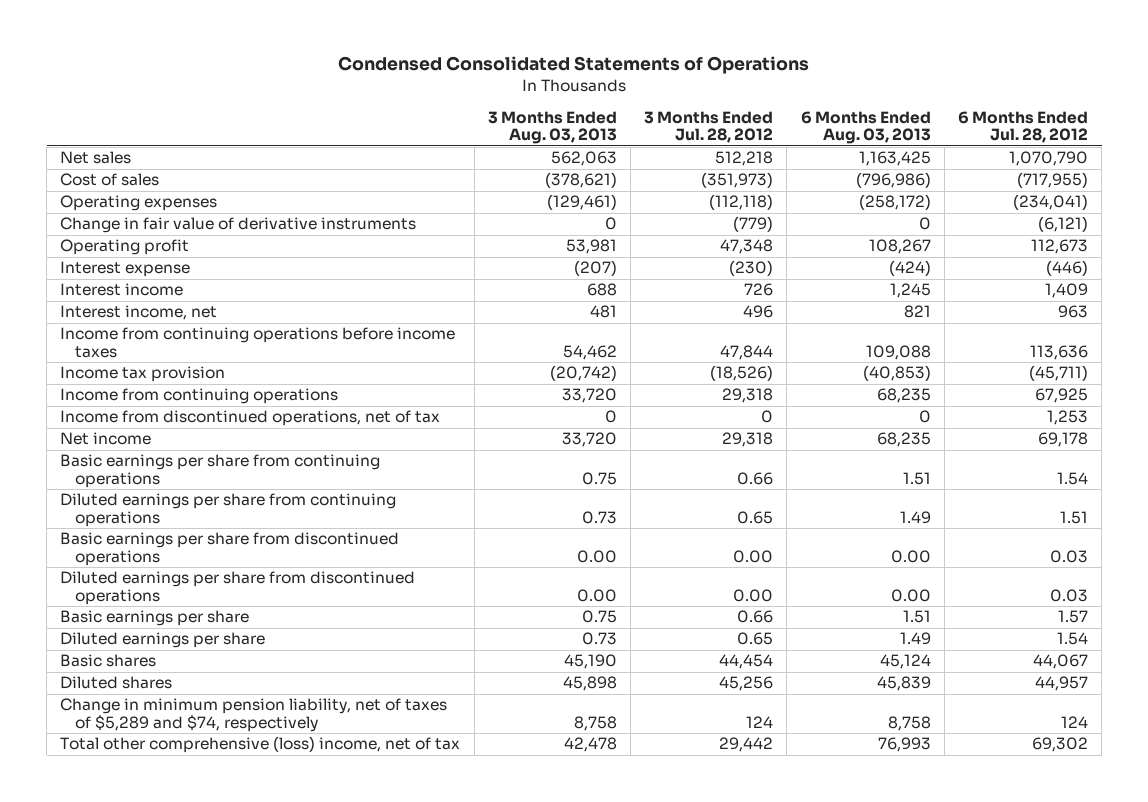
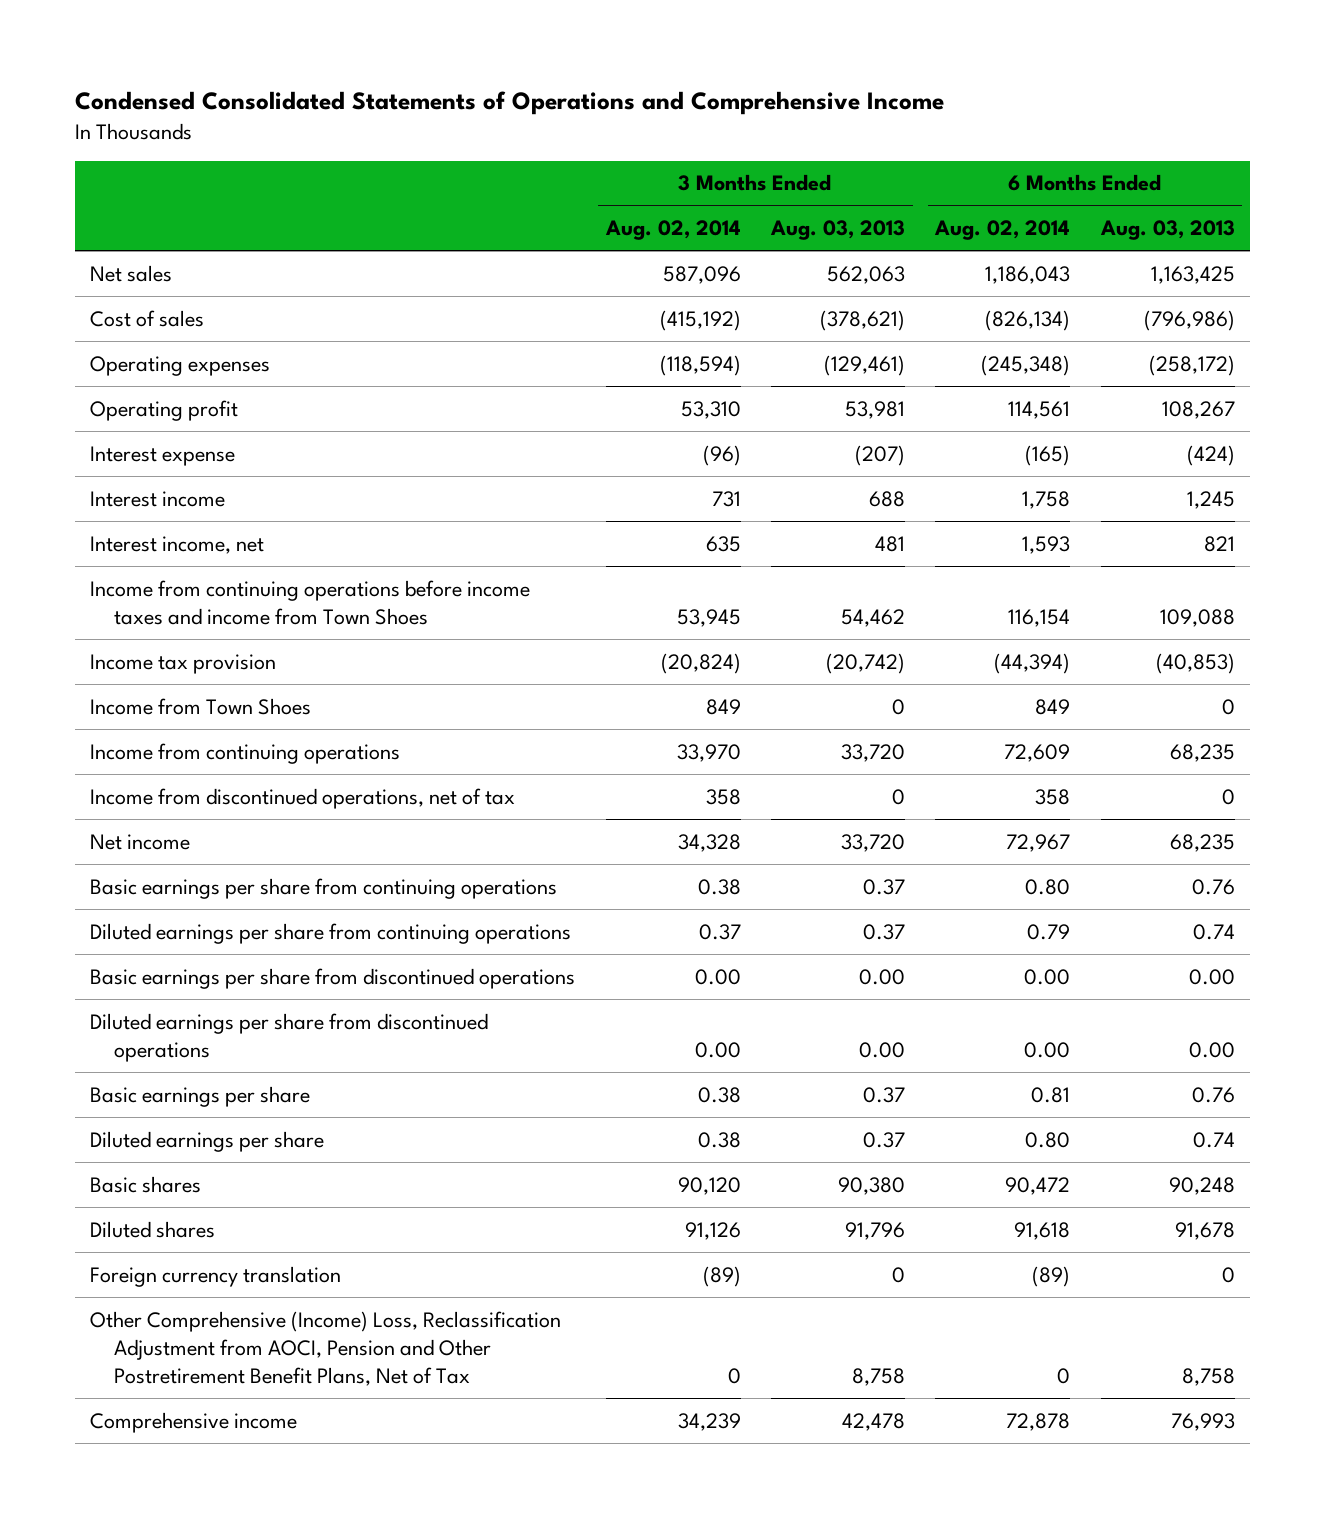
[338,56,810,75] Condensed Consolidated Statements of Operations -> [74,91,944,116] Condensed Consolidated Statements of Operations and Comprehensive Income
[644,110,774,144] 3 Months Ended Jul. 28, 2012 -> none
[958,110,1089,144] 6 Months Ended Jul. 28, 2012 -> none
none -> [604,220,741,241] Aug. 02, 2014
none -> [934,220,1071,241] Aug. 02, 2014
[60,217,417,234] Change in fair value of derivative instruments -> none
[60,327,456,359] Income from continuing operations before income taxes -> [90,579,531,625] Income from continuing operations before income taxes and income from Town Shoes
none -> [90,697,312,715] Income from Town Shoes
[581,472,617,486] 0.75 -> [862,878,905,895] 0.37
[902,472,931,486] 1.51 -> [1191,878,1235,895] 0.76
[581,511,617,525] 0.73 -> [862,923,905,940] 0.37
[899,511,931,525] 1.49 -> [1192,923,1235,940] 0.74
[581,610,617,624] 0.75 -> [862,1086,905,1103] 0.37
[902,610,931,624] 1.51 -> [1191,1086,1235,1103] 0.76
[581,632,617,646] 0.73 -> [862,1131,905,1148] 0.37
[899,632,931,646] 1.49 -> [1192,1131,1235,1148] 0.74
[563,654,617,670] 45,190 -> [837,1176,905,1195] 90,380
[879,654,931,670] 45,124 -> [1168,1176,1235,1195] 90,248
[562,676,617,692] 45,898 -> [844,1221,905,1240] 91,796
[876,676,931,692] 45,839 -> [1174,1221,1235,1240] 91,678
none -> [90,1265,342,1287] Foreign currency translation
[60,698,448,733] Change in minimum pension liability, net of taxes of $5,289 and $74, respectively -> [90,1310,562,1387] Other Comprehensive (Income) Loss, Reclassification Adjustment from AOCI, Pension and Other Postretirement Benefit Plans, Net of Tax
[60,736,461,754] Total other comprehensive (loss) income, net of tax -> [90,1411,298,1433] Comprehensive income

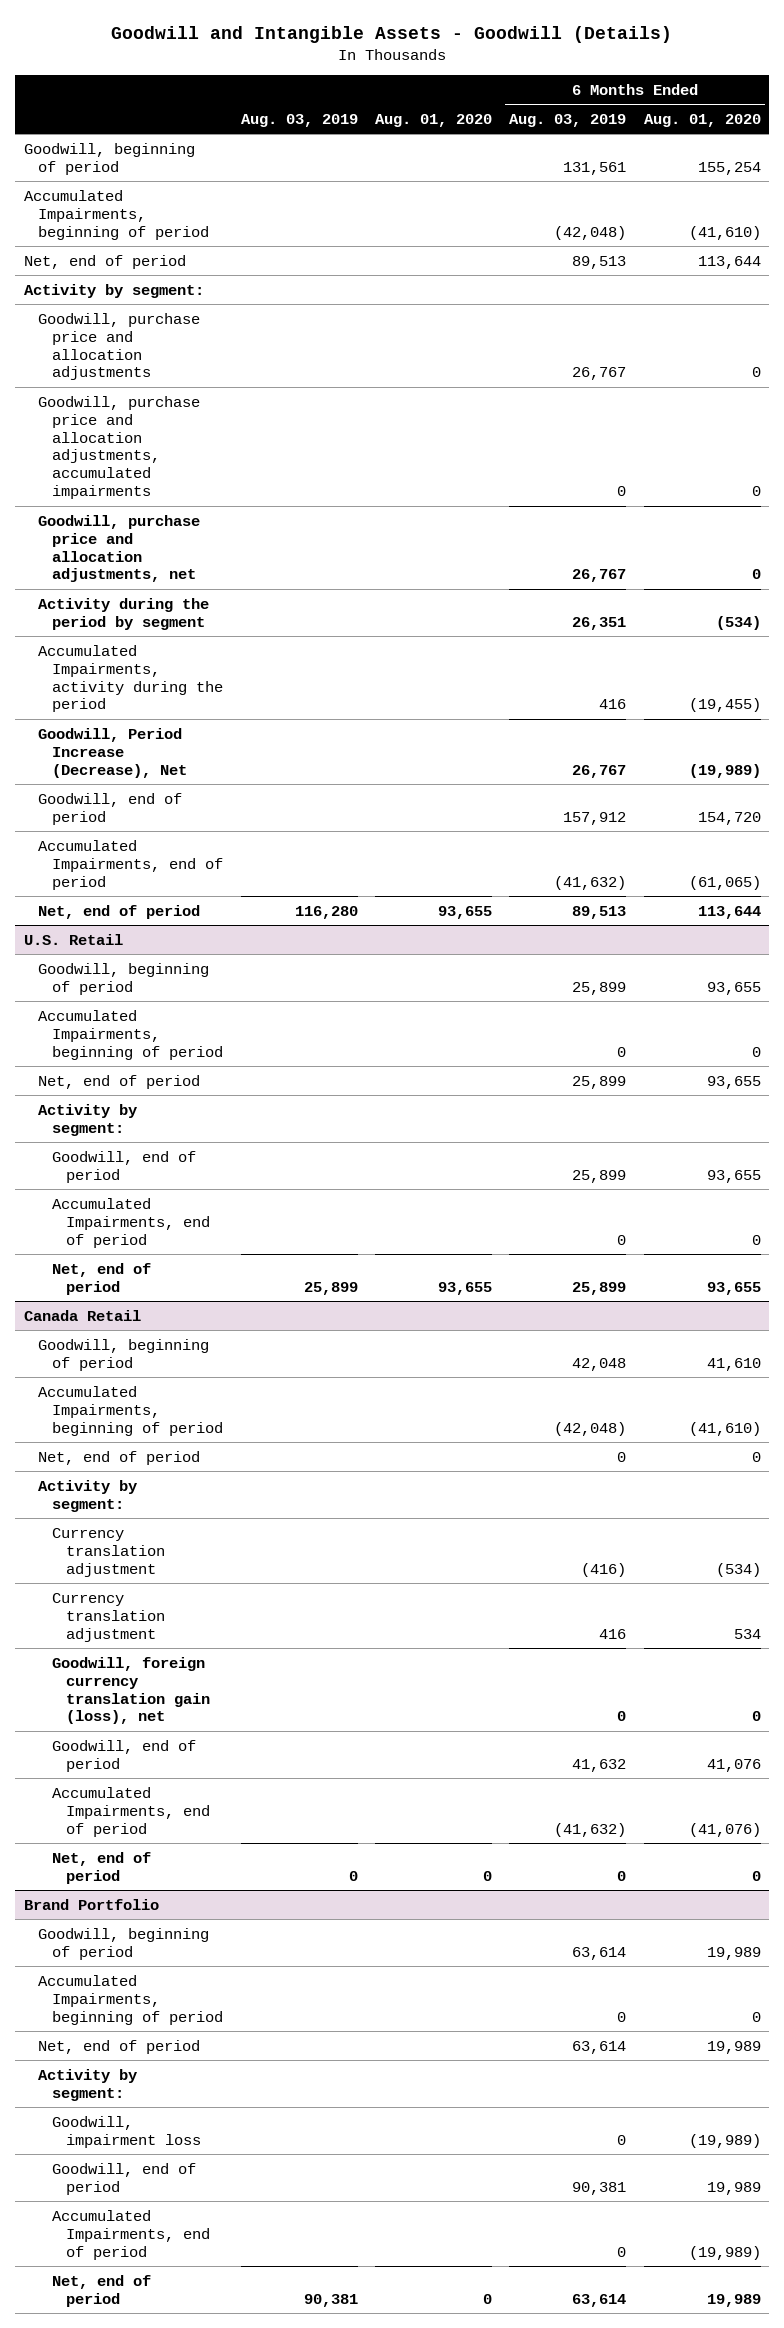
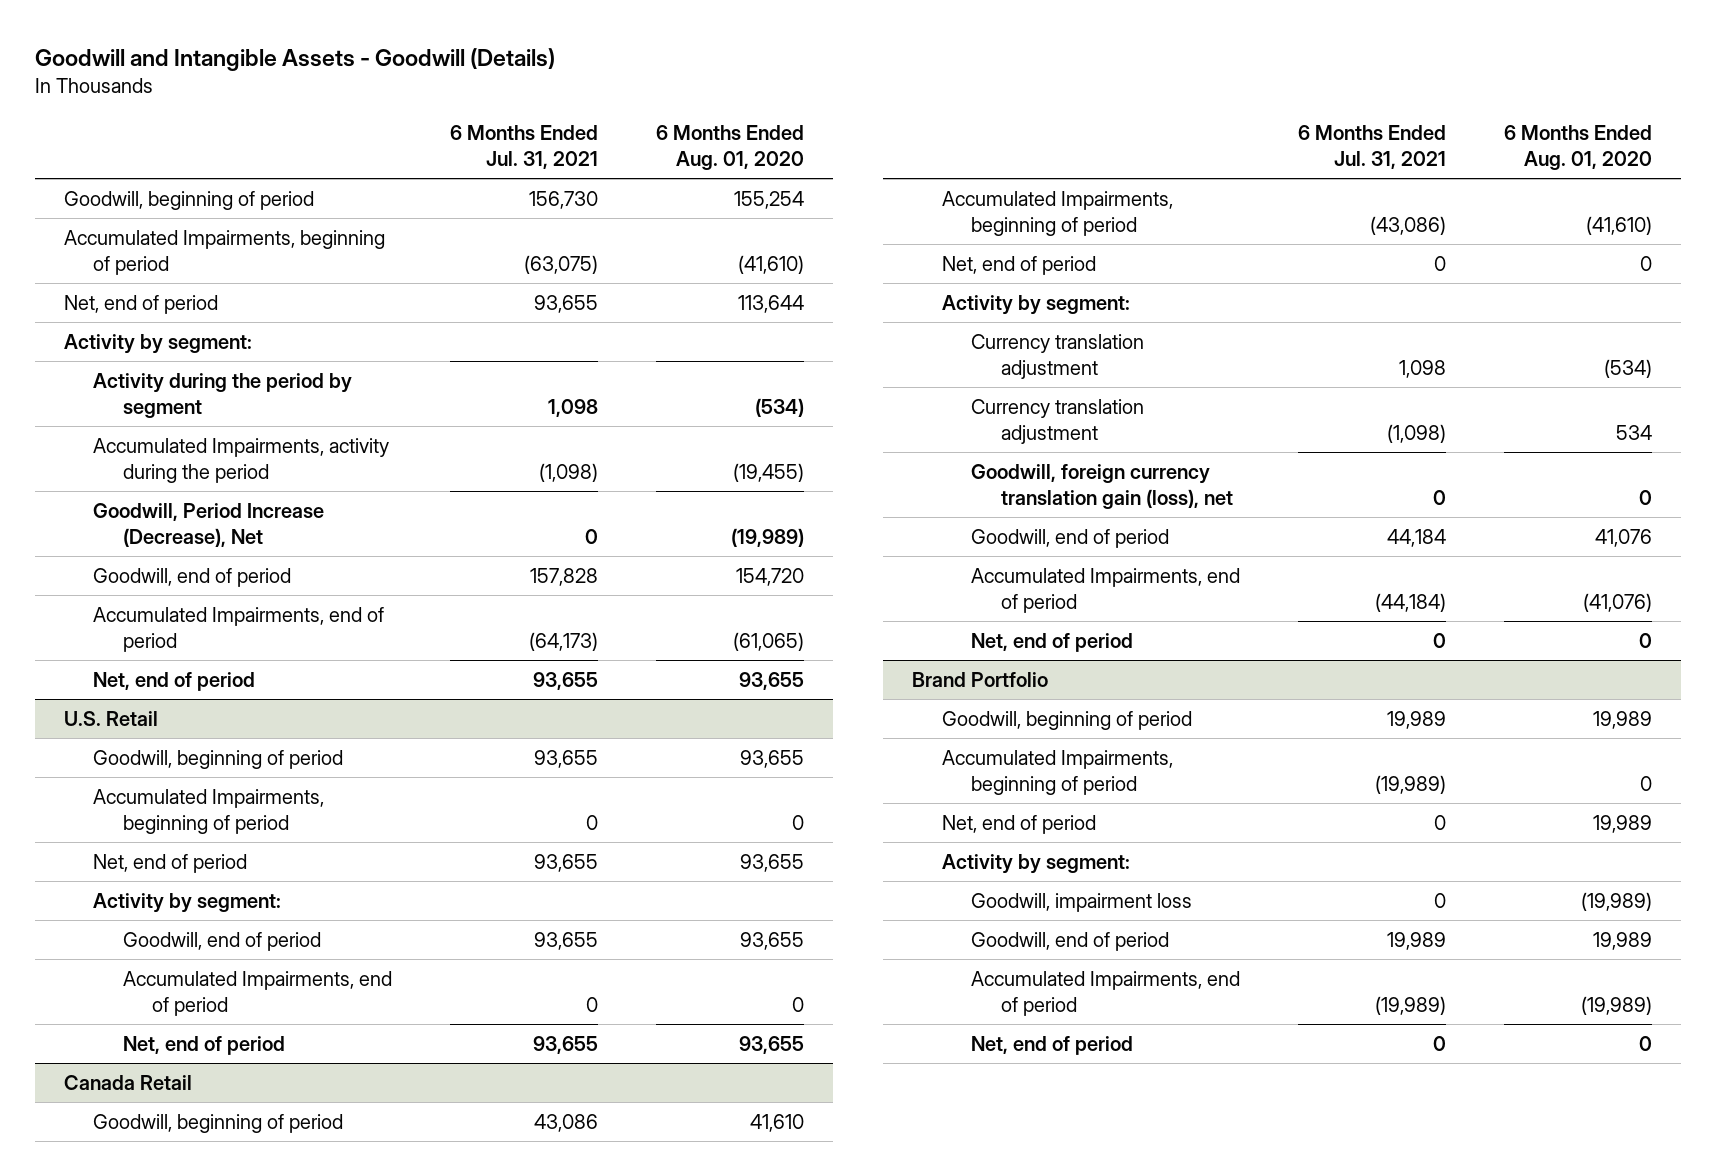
[240,113,358,127] Aug. 03, 2019 -> none
[374,113,492,127] Aug. 01, 2020 -> none
[509,113,627,127] Aug. 03, 2019 -> none
none -> [449,125,598,169] 6 Months Ended Jul. 31, 2021
[37,312,200,381] Goodwill, purchase price and allocation adjustments -> none
[37,395,200,500] Goodwill, purchase price and allocation adjustments, accumulated impairments -> none
[37,514,200,583] Goodwill, purchase price and allocation adjustments, net -> none
[697,905,761,919] 113,644 -> [738,672,804,691] 93,655
[706,2293,761,2307] 19,989 -> [1639,1036,1653,1052] 0

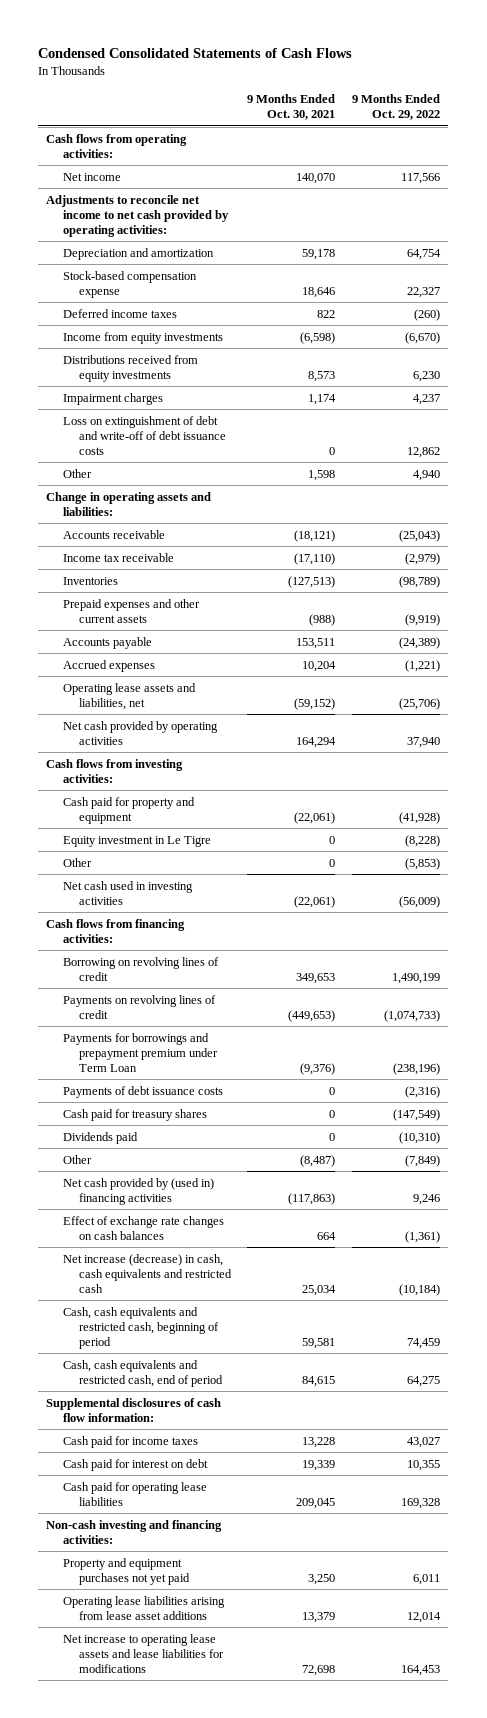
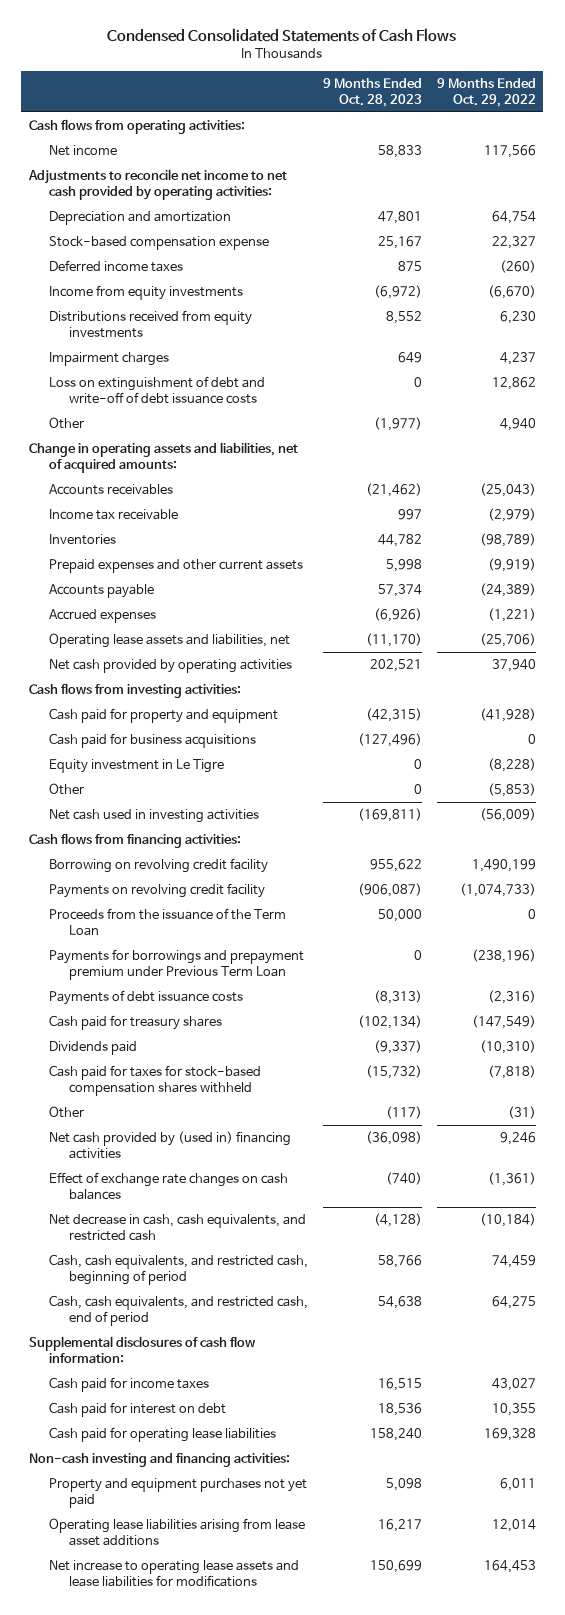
[247,93,336,120] 9 Months Ended Oct. 30, 2021 -> none
none -> [322,77,422,107] 9 Months Ended Oct. 28, 2023
[46,491,212,516] Change in operating assets and liabilities: -> [28,442,298,474] Change in operating assets and liabilities, net of acquired amounts:
[62,529,165,539] Accounts receivable -> [48,484,173,496] Accounts receivables
none -> [48,733,256,749] Cash paid for business acquisitions
[62,956,219,981] Borrowing on revolving lines of credit -> [48,858,268,874] Borrowing on revolving credit facility
[62,994,216,1019] Payments on revolving lines of credit -> [48,883,265,899] Payments on revolving credit facility
none -> [48,908,286,937] Proceeds from the issuance of the Term Loan
[62,1032,218,1072] Payments for borrowings and prepayment premium under Term Loan -> [48,949,304,981] Payments for borrowings and prepayment premium under Previous Term Loan
none -> [48,1065,261,1097] Cash paid for taxes for stock-based compensation shares withheld
[405,1154,441,1167] (7,849) -> [507,1106,536,1120] (31)
[62,1253,232,1293] Net increase (decrease) in cash, cash equivalents and restricted cash -> [48,1214,306,1242] Net decrease in cash, cash equivalents, and restricted cash
[62,1306,219,1349] Cash, cash equivalents and restricted cash, beginning of period -> [48,1254,308,1286] Cash, cash equivalents, and restricted cash, beginning of period
[62,1359,223,1387] Cash, cash equivalents and restricted cash, end of period -> [48,1295,308,1327] Cash, cash equivalents, and restricted cash, end of period

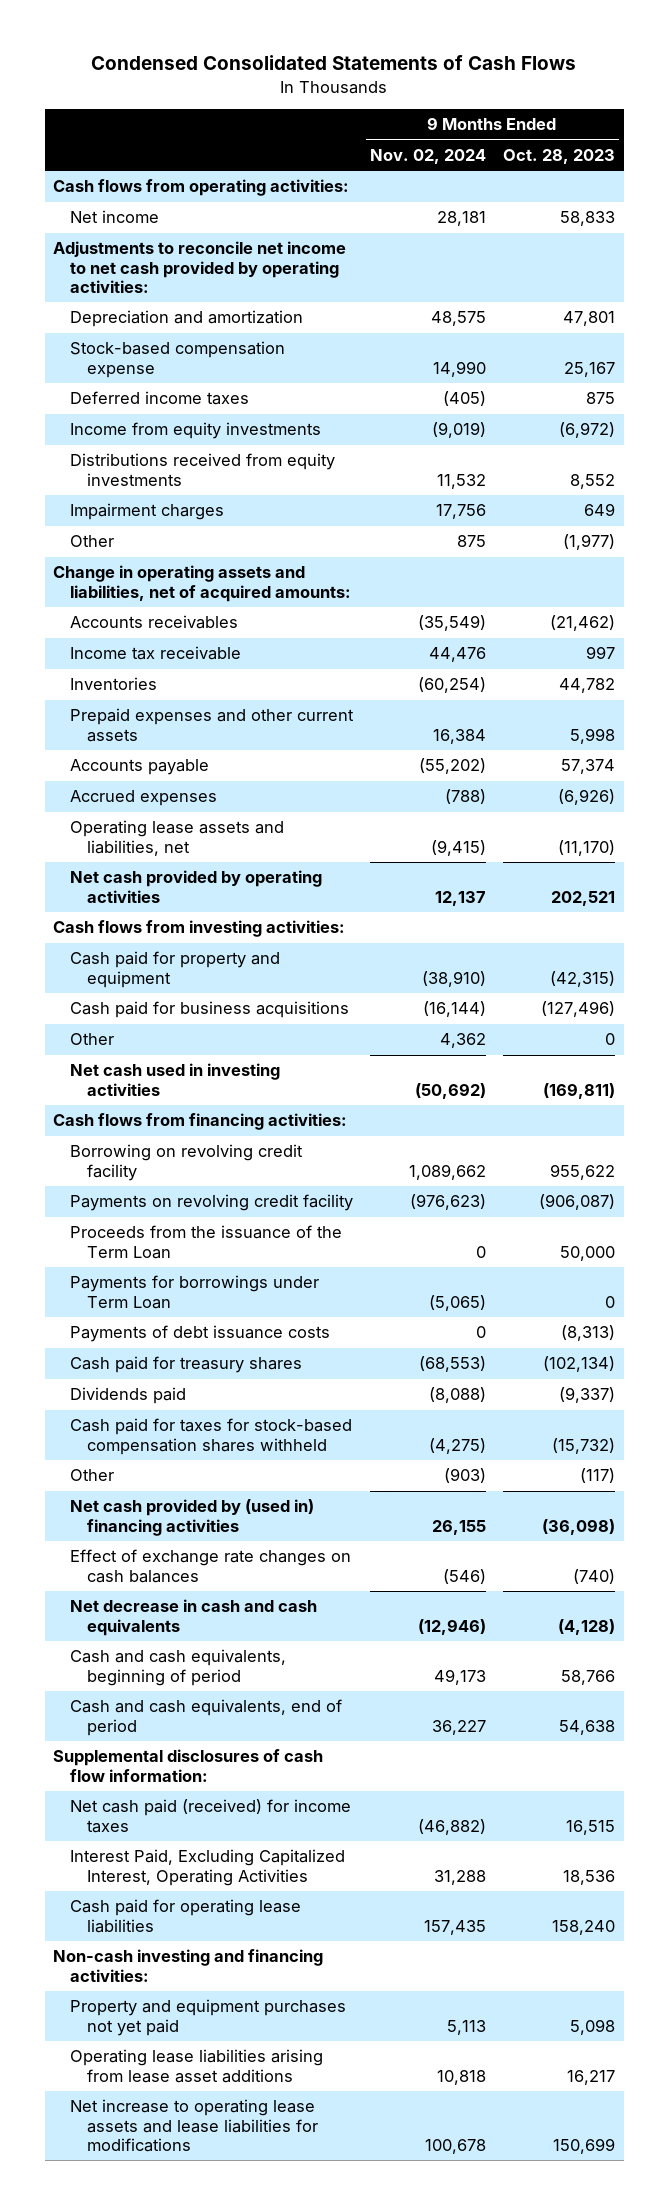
[436,77,536,107] 9 Months Ended Oct. 29, 2022 -> none
none -> [369,148,486,164] Nov. 02, 2024
[48,376,265,405] Loss on extinguishment of debt and write-off of debt issuance costs -> none
[48,759,224,774] Equity investment in Le Tigre -> none
[48,949,304,981] Payments for borrowings and prepayment premium under Previous Term Loan -> [69,1275,319,1309] Payments for borrowings under Term Loan
[48,1214,306,1242] Net decrease in cash, cash equivalents, and restricted cash -> [69,1599,317,1636] Net decrease in cash and cash equivalents
[48,1254,308,1286] Cash, cash equivalents, and restricted cash, beginning of period -> [69,1649,286,1686] Cash and cash equivalents, beginning of period
[48,1295,308,1327] Cash, cash equivalents, and restricted cash, end of period -> [69,1699,342,1736] Cash and cash equivalents, end of period
[48,1377,209,1393] Cash paid for income taxes -> [69,1799,351,1833] Net cash paid (received) for income taxes
[48,1402,226,1418] Cash paid for interest on debt -> [69,1849,345,1886] Interest Paid, Excluding Capitalized Interest, Operating Activities

